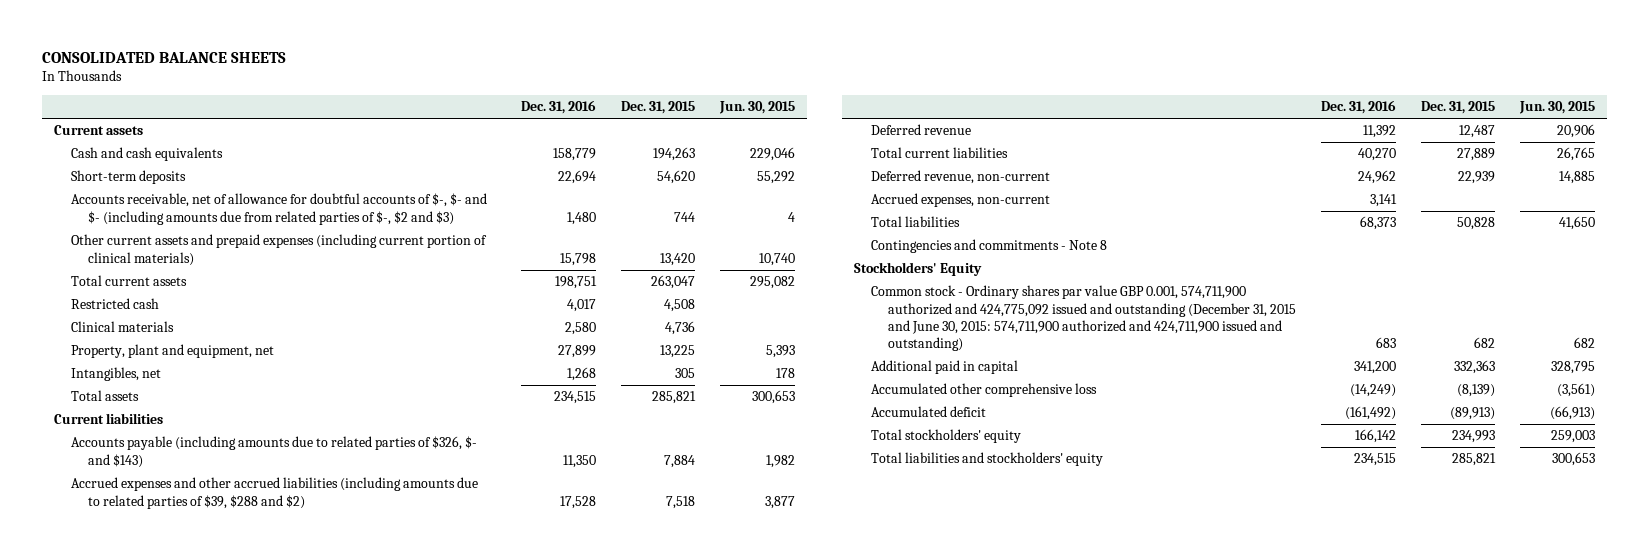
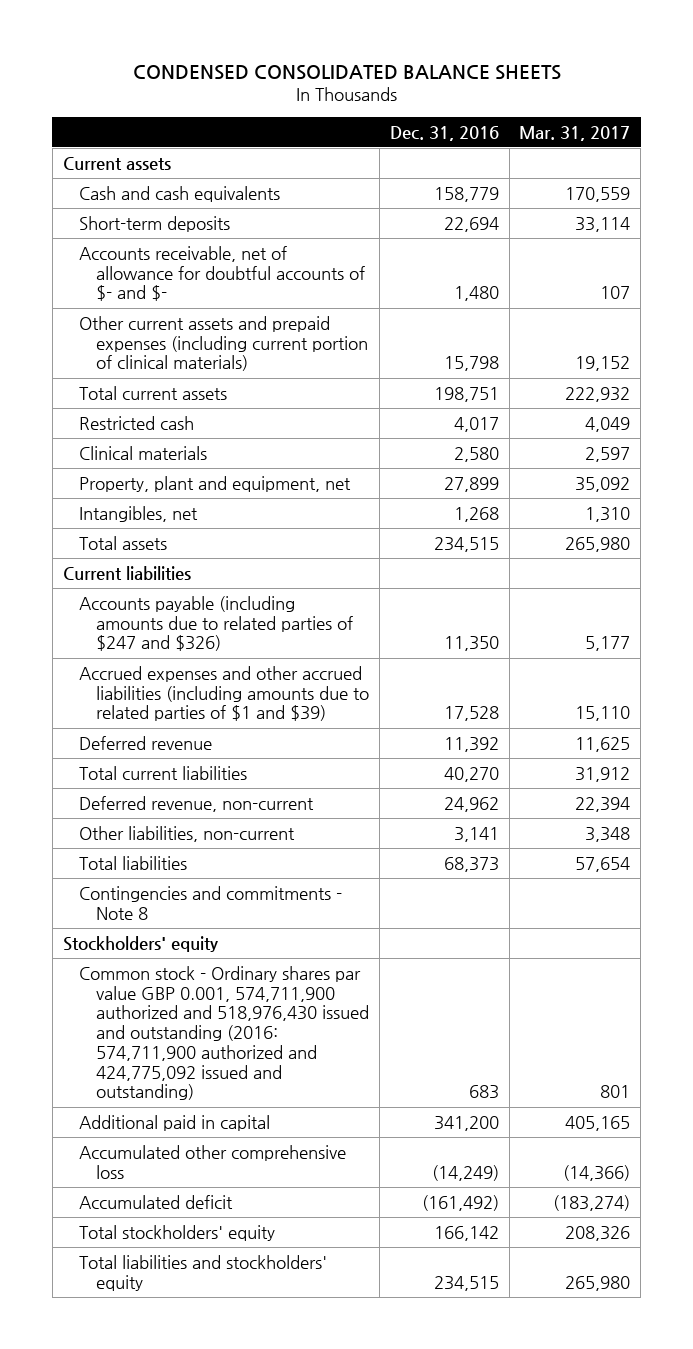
[41,51,286,63] CONSOLIDATED BALANCE SHEETS -> [132,65,561,81] CONDENSED CONSOLIDATED BALANCE SHEETS
[621,101,696,115] Dec. 31, 2015 -> none
[718,101,795,115] Jun. 30, 2015 -> none
none -> [519,125,631,141] Mar. 31, 2017
[71,193,488,225] Accounts receivable, net of allowance for doubtful accounts of $-, $- and $- (including amounts due from related parties of $-, $2 and $3) -> [79,245,365,302] Accounts receivable, net of allowance for doubtful accounts of $- and $-
[71,436,478,468] Accounts payable (including amounts due to related parties of $326, $- and $143) -> [79,595,353,652] Accounts payable (including amounts due to related parties of $247 and $326)
[71,477,479,509] Accrued expenses and other accrued liabilities (including amounts due to related parties of $39, $288 and $2) -> [79,665,369,722] Accrued expenses and other accrued liabilities (including amounts due to related parties of $1 and $39)
[871,193,1051,208] Accrued expenses, non-current -> [79,825,296,842] Other liabilities, non-current
[854,262,983,277] Stockholders' Equity -> [62,935,218,952] Stockholders' equity
[871,285,1297,352] Common stock - Ordinary shares par value GBP 0.001, 574,711,900 authorized and 424,775,092 issued and outstanding (December 31, 2015 and June 30, 2015: 574,711,900 authorized and 424,711,900 issued and outstanding) -> [79,965,369,1101] Common stock - Ordinary shares par value GBP 0.001, 574,711,900 authorized and 518,976,430 issued and outstanding (2016: 574,711,900 authorized and 424,775,092 issued and outstanding)

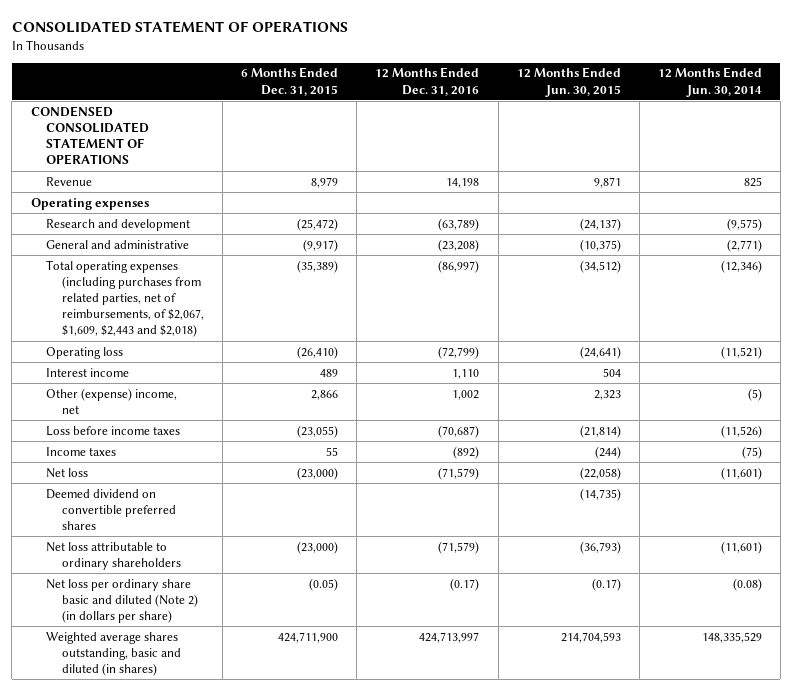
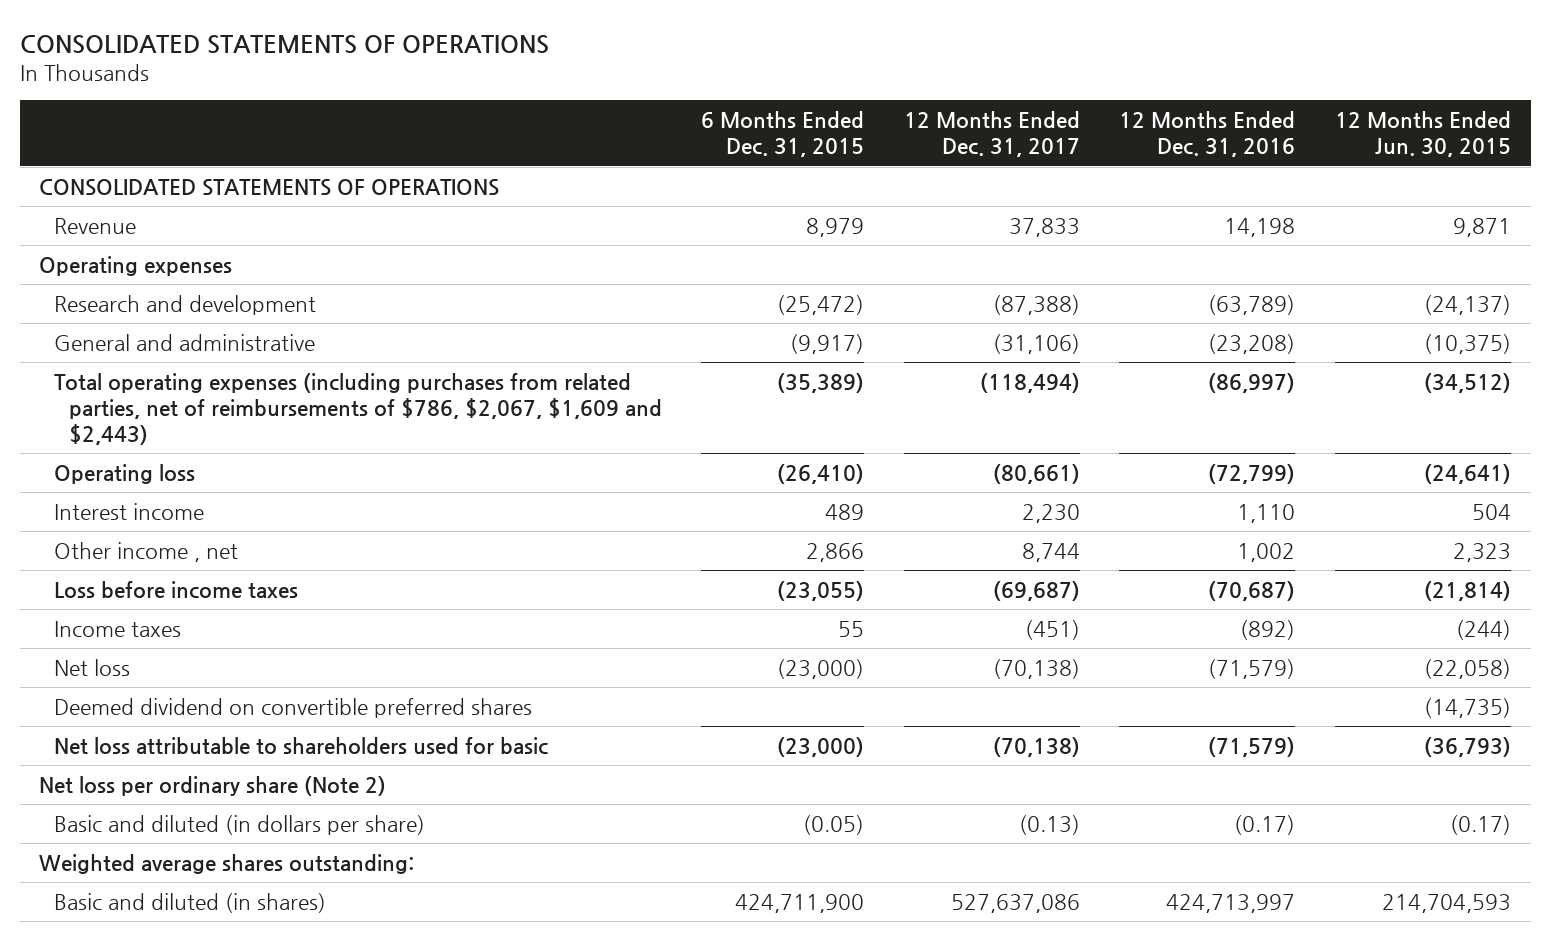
[11,21,348,34] CONSOLIDATED STATEMENT OF OPERATIONS -> [19,34,549,54] CONSOLIDATED STATEMENTS OF OPERATIONS
[657,67,762,97] 12 Months Ended Jun. 30, 2014 -> none
none -> [903,111,1080,158] 12 Months Ended Dec. 31, 2017
[30,105,150,166] CONDENSED CONSOLIDATED STATEMENT OF OPERATIONS -> [39,178,500,196] CONSOLIDATED STATEMENTS OF OPERATIONS
[46,259,205,338] Total operating expenses (including purchases from related parties, net of reimbursements, of $2,067, $1,609, $2,443 and $2,018) -> [54,372,662,446] Total operating expenses (including purchases from related parties, net of reimbursements of $786, $2,067, $1,609 and $2,443)
[46,387,178,414] Other (expense) income, net -> [54,541,239,562] Other income , net
[46,541,182,570] Net loss attributable to ordinary shareholders -> [54,736,549,755] Net loss attributable to shareholders used for basic
none -> [39,775,387,796] Net loss per ordinary share (Note 2)
[46,578,199,624] Net loss per ordinary share basic and diluted (Note 2) (in dollars per share) -> [54,814,426,835] Basic and diluted (in dollars per share)
none -> [39,853,415,874] Weighted average shares outstanding:
[46,631,182,677] Weighted average shares outstanding, basic and diluted (in shares) -> [54,892,327,913] Basic and diluted (in shares)

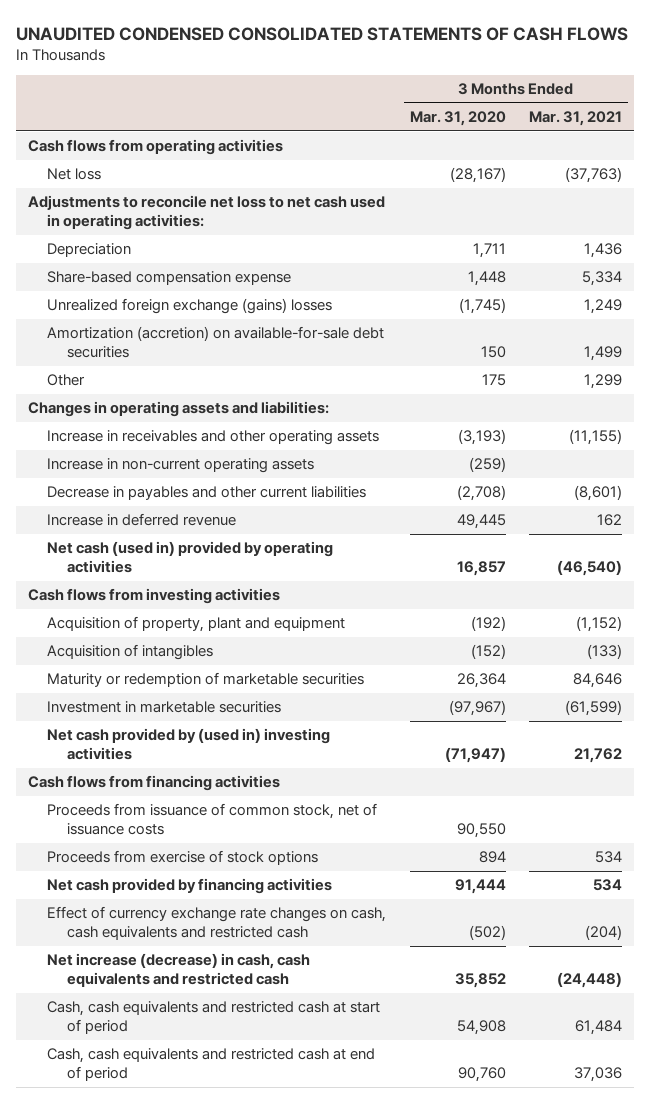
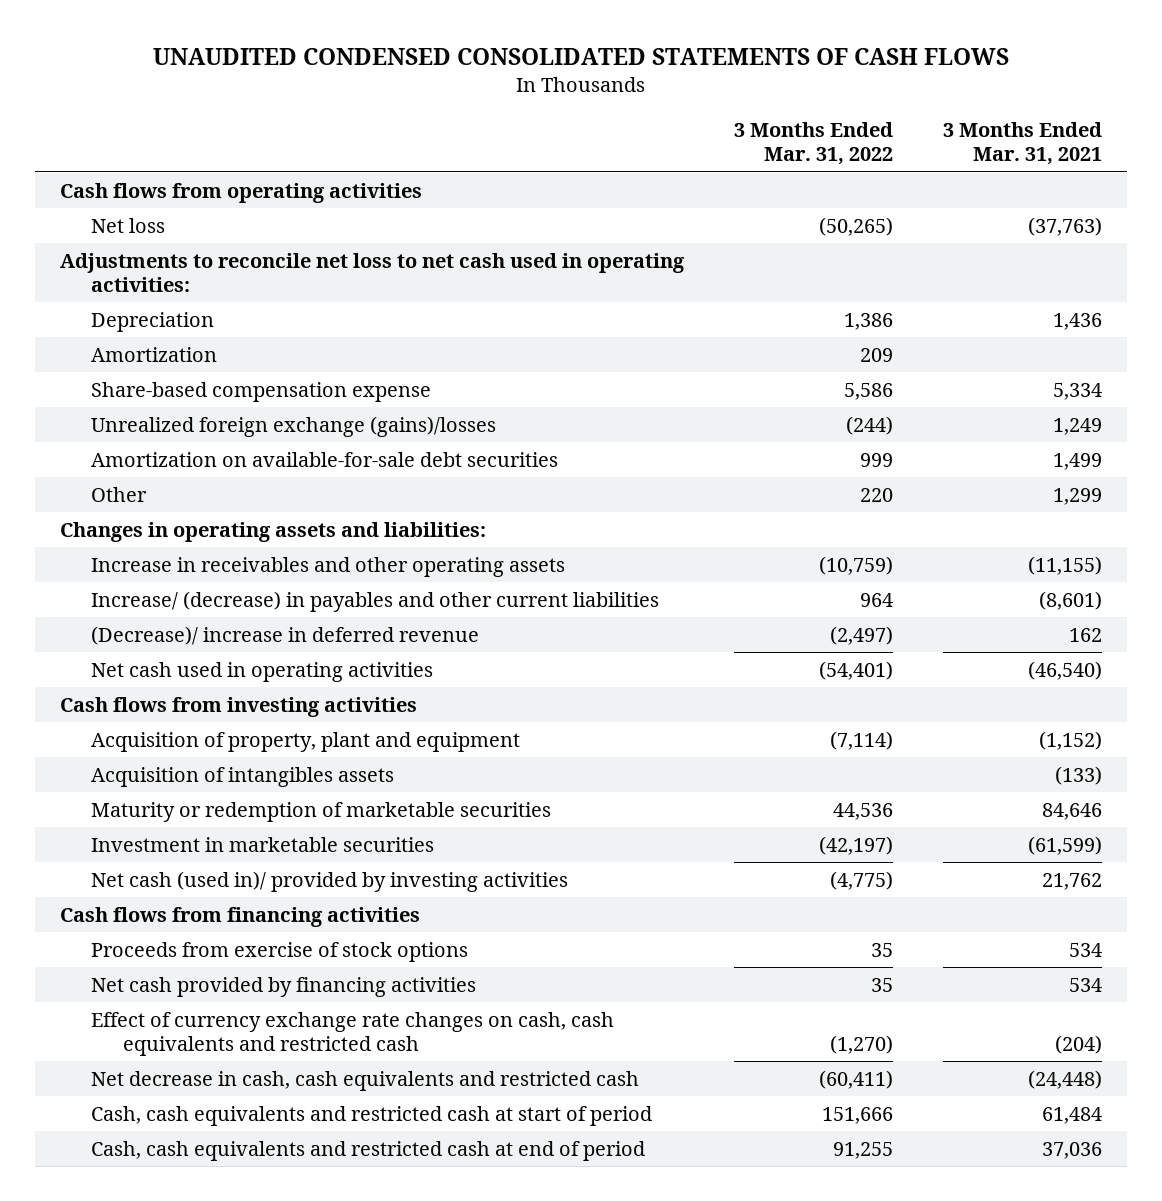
[409,111,506,127] Mar. 31, 2020 -> none
none -> [734,121,894,166] 3 Months Ended Mar. 31, 2022
none -> [91,346,218,362] Amortization
[47,298,333,315] Unrealized foreign exchange (gains) losses -> [91,415,497,437] Unrealized foreign exchange (gains)/losses
[47,326,385,359] Amortization (accretion) on available-for-sale debt securities -> [91,451,559,467] Amortization on available-for-sale debt securities
[47,458,315,474] Increase in non-current operating assets -> none
[47,486,367,501] Decrease in payables and other current liabilities -> [91,590,660,612] Increase/ (decrease) in payables and other current liabilities
[47,513,237,527] Increase in deferred revenue -> [91,625,480,645] (Decrease)/ increase in deferred revenue
[47,541,334,574] Net cash (used in) provided by operating activities -> [91,661,434,682] Net cash used in operating activities
[47,644,214,661] Acquisition of intangibles -> [91,766,395,787] Acquisition of intangibles assets
[47,728,331,761] Net cash provided by (used in) investing activities -> [91,870,569,892] Net cash (used in)/ provided by investing activities
[47,803,378,836] Proceeds from issuance of common stock, net of issuance costs -> none
[47,953,311,988] Net increase (decrease) in cash, cash equivalents and restricted cash -> [91,1070,640,1091] Net decrease in cash, cash equivalents and restricted cash

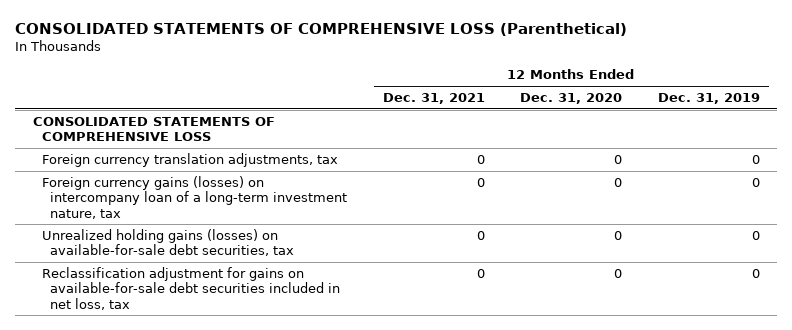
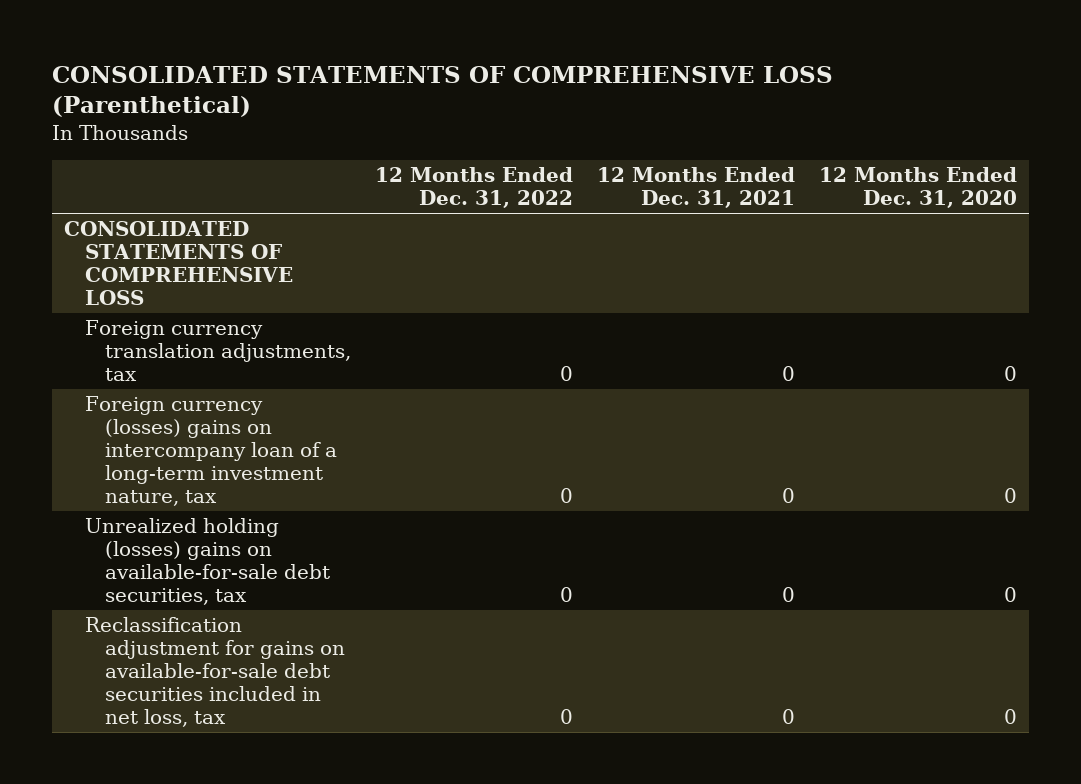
[657,93,760,105] Dec. 31, 2019 -> none
none -> [374,167,573,209] 12 Months Ended Dec. 31, 2022
[41,175,348,219] Foreign currency gains (losses) on intercompany loan of a long-term investment nature, tax -> [84,396,338,506] Foreign currency (losses) gains on intercompany loan of a long-term investment nature, tax
[41,228,295,257] Unrealized holding gains (losses) on available-for-sale debt securities, tax -> [84,518,331,605] Unrealized holding (losses) gains on available-for-sale debt securities, tax

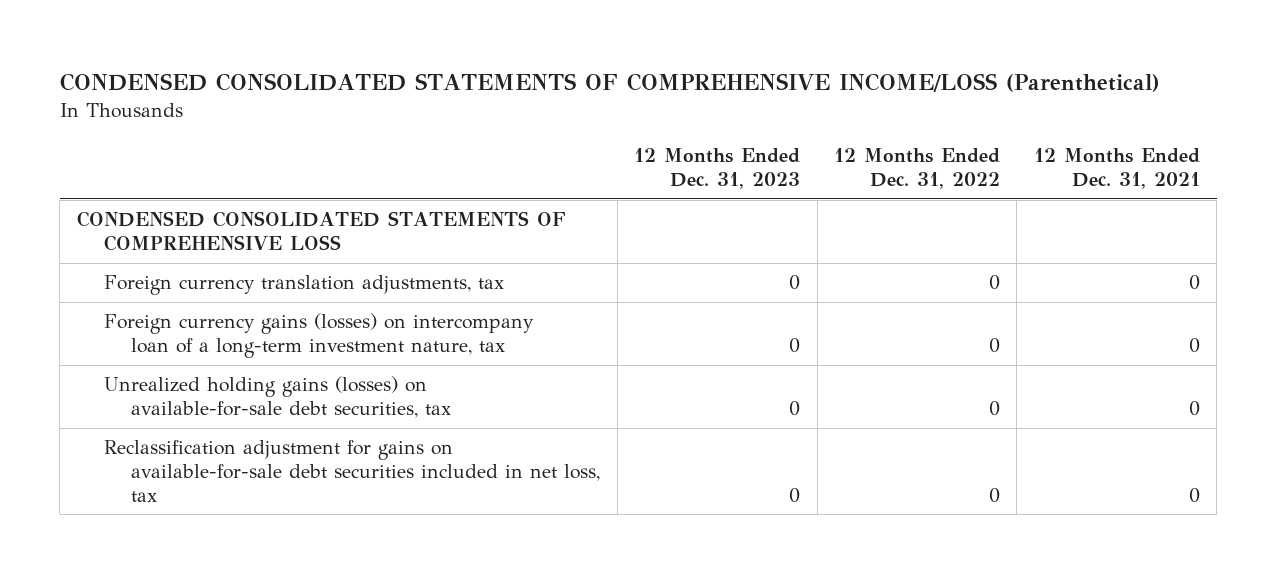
[52,65,834,118] CONSOLIDATED STATEMENTS OF COMPREHENSIVE LOSS (Parenthetical) -> [59,73,1160,93] CONDENSED CONSOLIDATED STATEMENTS OF COMPREHENSIVE INCOME/LOSS (Parenthetical)
[818,167,1017,209] 12 Months Ended Dec. 31, 2020 -> none
none -> [634,148,801,190] 12 Months Ended Dec. 31, 2023
[64,221,293,305] CONSOLIDATED STATEMENTS OF COMPREHENSIVE LOSS -> [76,211,566,251] CONDENSED CONSOLIDATED STATEMENTS OF COMPREHENSIVE LOSS
[84,396,338,506] Foreign currency (losses) gains on intercompany loan of a long-term investment nature, tax -> [104,313,535,358] Foreign currency gains (losses) on intercompany loan of a long-term investment nature, tax
[84,518,331,605] Unrealized holding (losses) gains on available-for-sale debt securities, tax -> [104,376,452,418] Unrealized holding gains (losses) on available-for-sale debt securities, tax

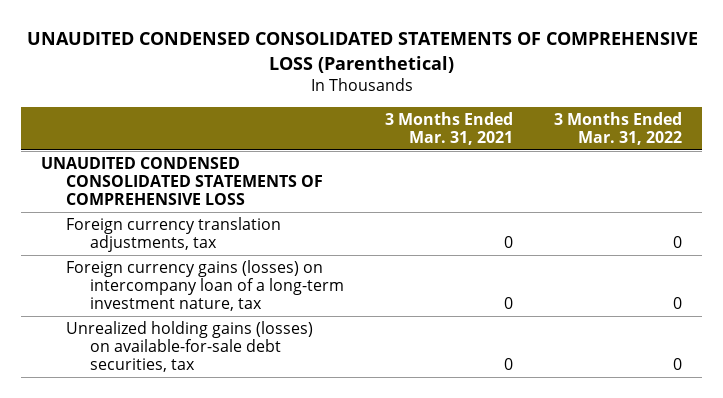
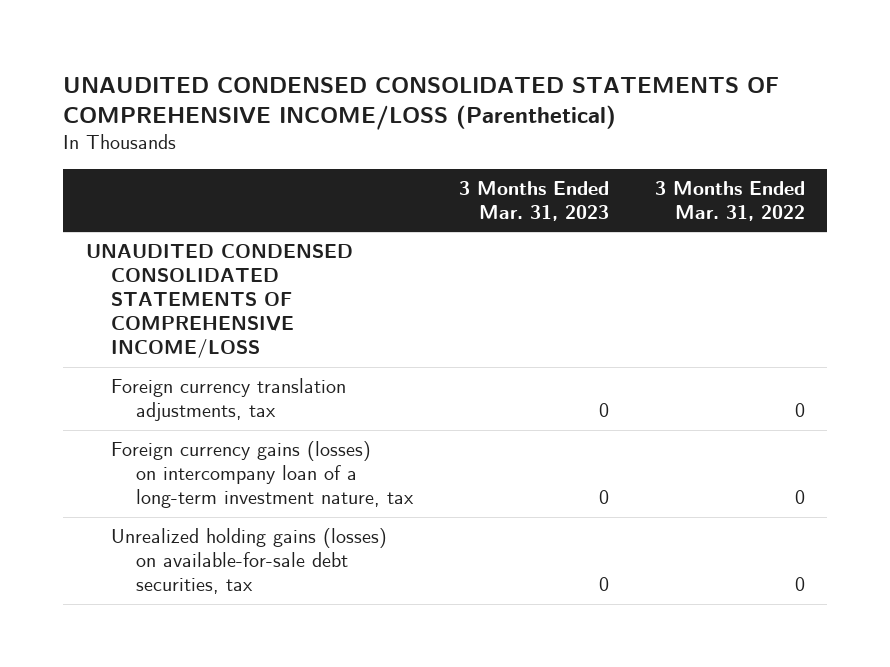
[26,32,698,73] UNAUDITED CONDENSED CONSOLIDATED STATEMENTS OF COMPREHENSIVE LOSS (Parenthetical) -> [62,77,779,131] UNAUDITED CONDENSED CONSOLIDATED STATEMENTS OF COMPREHENSIVE INCOME/LOSS (Parenthetical)
[385,111,514,145] 3 Months Ended Mar. 31, 2021 -> none
none -> [458,180,609,221] 3 Months Ended Mar. 31, 2023
[41,156,323,206] UNAUDITED CONDENSED CONSOLIDATED STATEMENTS OF COMPREHENSIVE LOSS -> [85,244,353,358] UNAUDITED CONDENSED CONSOLIDATED STATEMENTS OF COMPREHENSIVE INCOME/LOSS

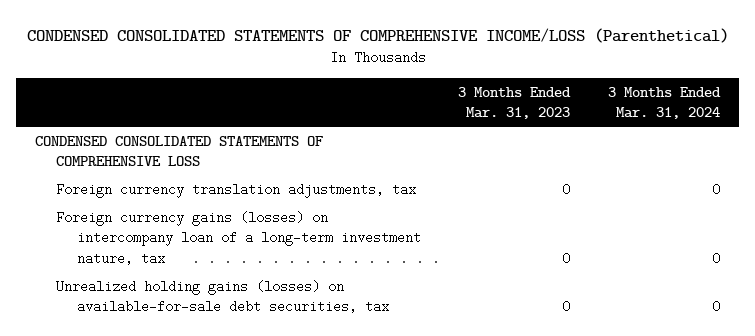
[62,77,779,131] UNAUDITED CONDENSED CONSOLIDATED STATEMENTS OF COMPREHENSIVE INCOME/LOSS (Parenthetical) -> [26,27,729,43] CONDENSED CONSOLIDATED STATEMENTS OF COMPREHENSIVE INCOME/LOSS (Parenthetical)
[654,180,805,221] 3 Months Ended Mar. 31, 2022 -> none
none -> [607,86,721,120] 3 Months Ended Mar. 31, 2024
[85,244,353,358] UNAUDITED CONDENSED CONSOLIDATED STATEMENTS OF COMPREHENSIVE INCOME/LOSS -> [35,135,324,167] CONDENSED CONSOLIDATED STATEMENTS OF COMPREHENSIVE LOSS

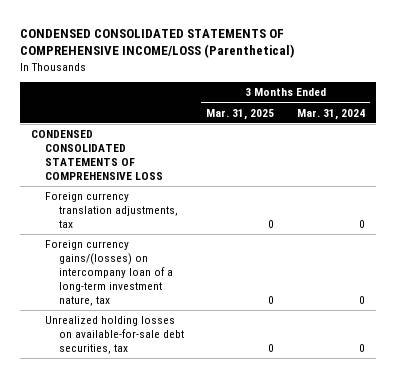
[458,86,572,120] 3 Months Ended Mar. 31, 2023 -> none
none -> [206,108,275,120] Mar. 31, 2025
[56,210,422,265] Foreign currency gains (losses) on intercompany loan of a long-term investment nature, tax -> [45,240,173,306] Foreign currency gains/(losses) on intercompany loan of a long-term investment nature, tax
[56,279,390,314] Unrealized holding gains (losses) on available-for-sale debt securities, tax -> [45,316,184,354] Unrealized holding losses on available-for-sale debt securities, tax

